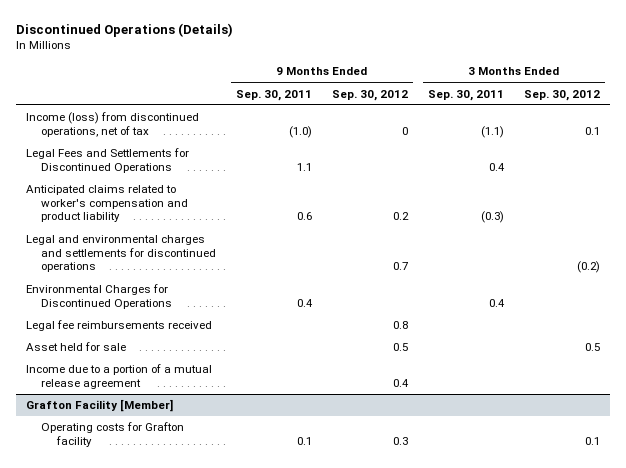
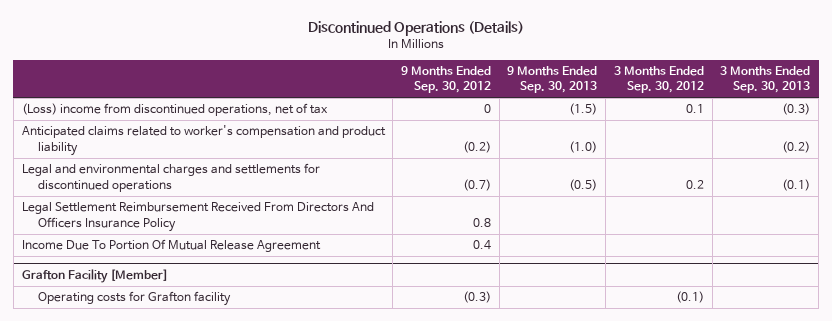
[236,89,313,101] Sep. 30, 2011 -> none
[427,89,504,101] Sep. 30, 2011 -> none
none -> [507,65,598,94] 9 Months Ended Sep. 30, 2013
none -> [720,65,811,94] 3 Months Ended Sep. 30, 2013
[26,148,190,173] Legal Fees and Settlements for Discontinued Operations -> none
[26,284,173,309] Environmental Charges for Discontinued Operations -> none
[26,320,213,332] Legal fee reimbursements received -> none
[26,342,127,352] Asset held for sale -> none
[26,112,200,137] Income (loss) from discontinued operations, net of tax -> [21,103,328,117] (Loss) income from discontinued operations, net of tax
[393,212,410,221] 0.2 -> [463,140,492,153] (0.2)
[393,262,409,271] 0.7 -> [463,178,492,191] (0.7)
[576,261,600,274] (0.2) -> [685,179,704,189] 0.2
none -> [21,202,374,232] Legal Settlement Reimbursement Received From Directors And Officers Insurance Policy
[26,364,213,389] Income due to a portion of a mutual release agreement -> [21,239,321,253] Income Due To Portion Of Mutual Release Agreement
[393,436,409,445] 0.3 -> [463,291,492,304] (0.3)
[584,436,600,445] 0.1 -> [675,291,704,304] (0.1)

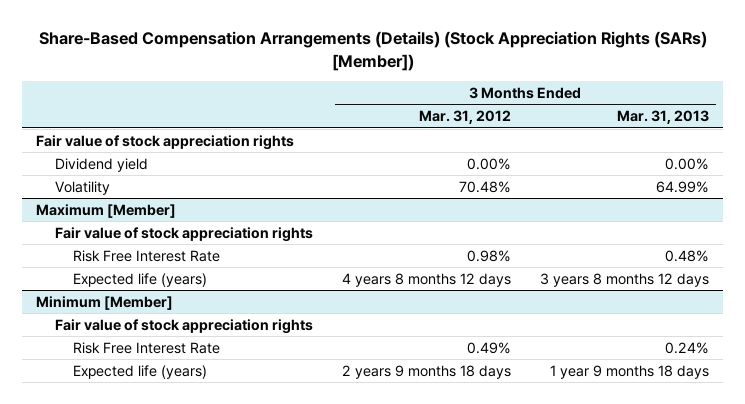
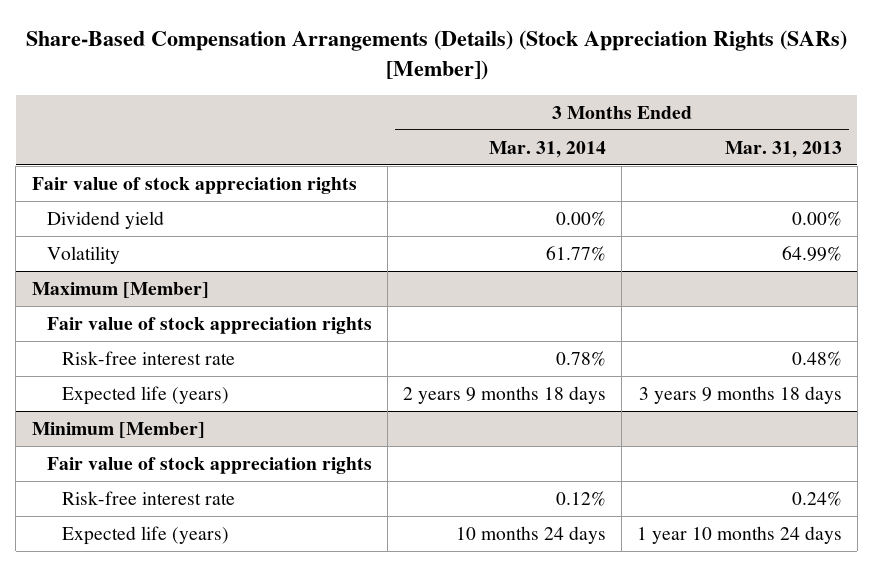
[418,110,511,125] Mar. 31, 2012 -> none
none -> [488,140,606,158] Mar. 31, 2014
[73,249,221,262] Risk Free Interest Rate -> [61,350,235,365] Risk-free interest rate
[539,272,709,287] 3 years 8 months 12 days -> [638,385,842,404] 3 years 9 months 18 days
[73,341,221,354] Risk Free Interest Rate -> [61,490,235,505] Risk-free interest rate
[549,364,709,379] 1 year 9 months 18 days -> [636,525,842,544] 1 year 10 months 24 days

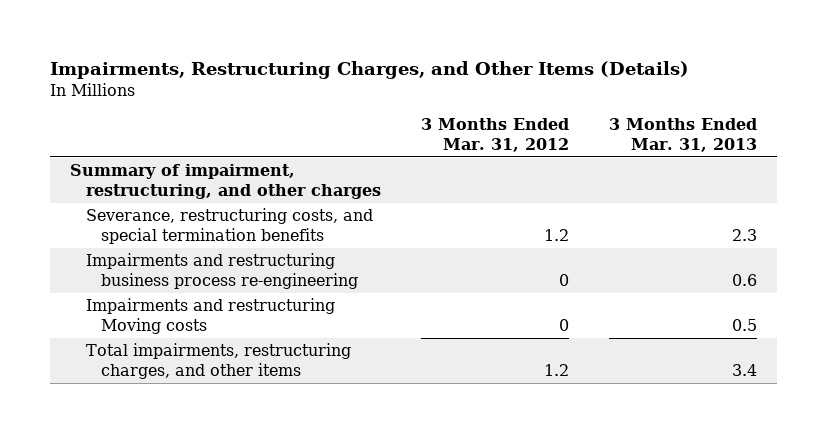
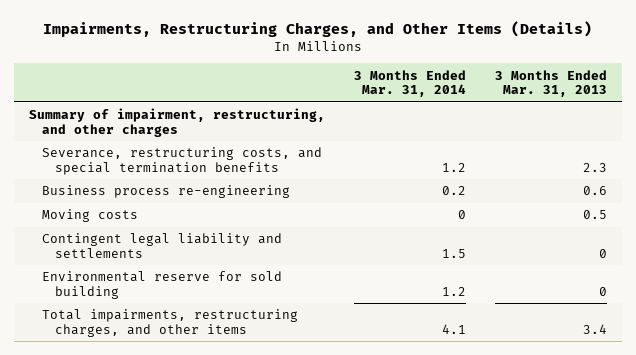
[420,118,569,152] 3 Months Ended Mar. 31, 2012 -> none
none -> [354,69,467,98] 3 Months Ended Mar. 31, 2014
[85,253,358,289] Impairments and restructuring business process re-engineering -> [41,185,290,199] Business process re-engineering
[85,298,335,334] Impairments and restructuring Moving costs -> [41,209,138,223] Moving costs
none -> [41,233,282,258] Contingent legal liability and settlements
none -> [41,271,282,299] Environmental reserve for sold building

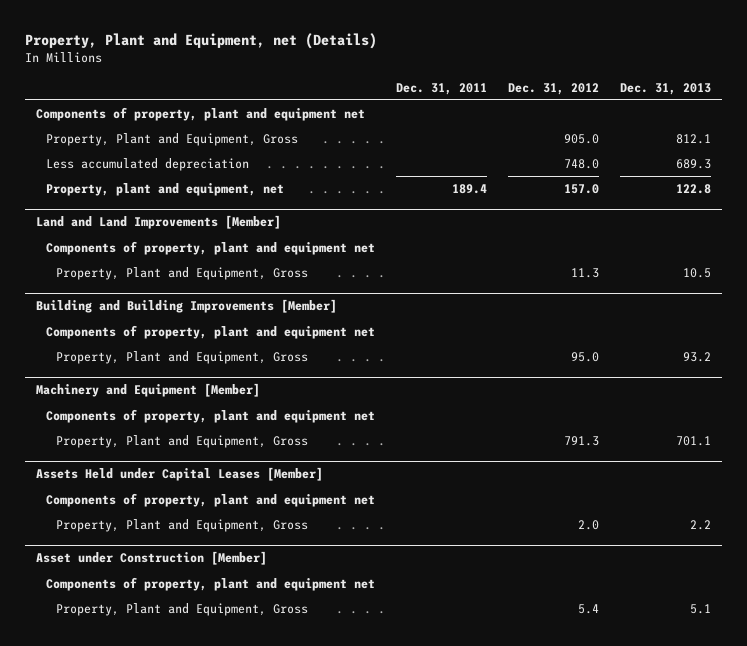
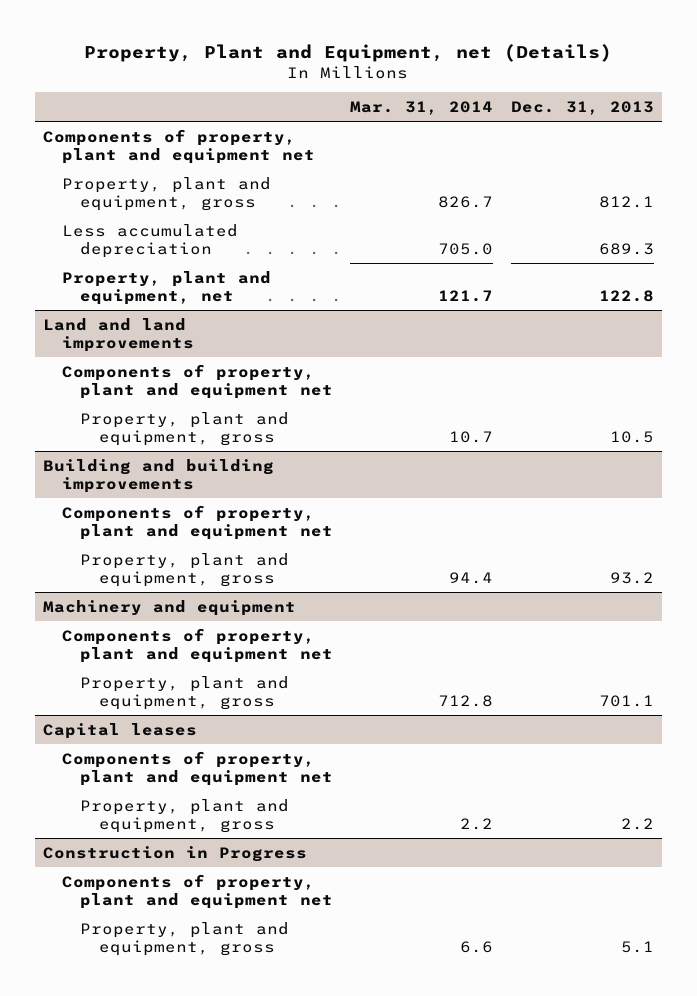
[395,82,487,95] Dec. 31, 2011 -> none
[508,82,600,95] Dec. 31, 2012 -> none
none -> [350,101,494,116] Mar. 31, 2014
[45,133,298,147] Property, Plant and Equipment, Gross -> [61,176,271,211] Property, plant and equipment, gross
[36,215,282,230] Land and Land Improvements [Member] -> [43,317,194,352] Land and land improvements
[55,267,308,281] Property, Plant and Equipment, Gross -> [80,411,290,446] Property, plant and equipment, gross
[36,299,338,314] Building and Building Improvements [Member] -> [43,458,275,493] Building and building improvements
[55,351,308,365] Property, Plant and Equipment, Gross -> [80,552,290,587] Property, plant and equipment, gross
[36,383,261,398] Machinery and Equipment [Member] -> [43,599,297,616] Machinery and equipment
[36,467,324,482] Assets Held under Capital Leases [Member] -> none
[55,435,308,449] Property, Plant and Equipment, Gross -> [80,675,290,710] Property, plant and equipment, gross
none -> [43,722,198,739] Capital leases
[36,551,268,566] Asset under Construction [Member] -> none
[55,519,308,533] Property, Plant and Equipment, Gross -> [80,798,290,833] Property, plant and equipment, gross
none -> [43,845,308,862] Construction in Progress
[55,603,308,617] Property, Plant and Equipment, Gross -> [80,921,290,956] Property, plant and equipment, gross

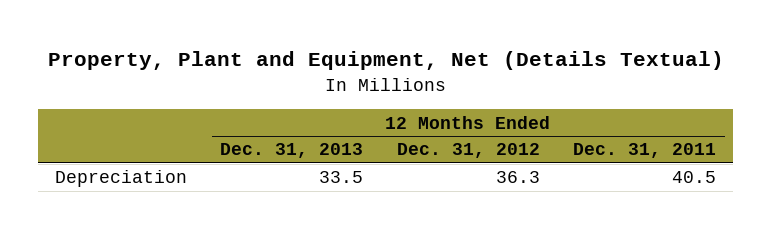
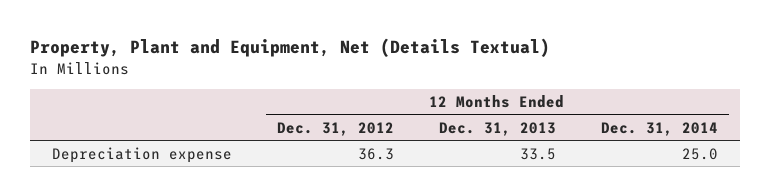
[573,143,717,159] Dec. 31, 2011 -> none
none -> [600,121,718,136] Dec. 31, 2014
[54,170,187,188] Depreciation -> [52,147,233,164] Depreciation expense

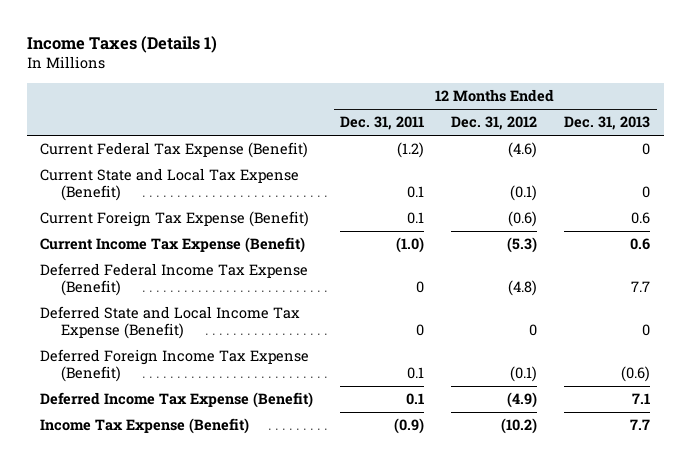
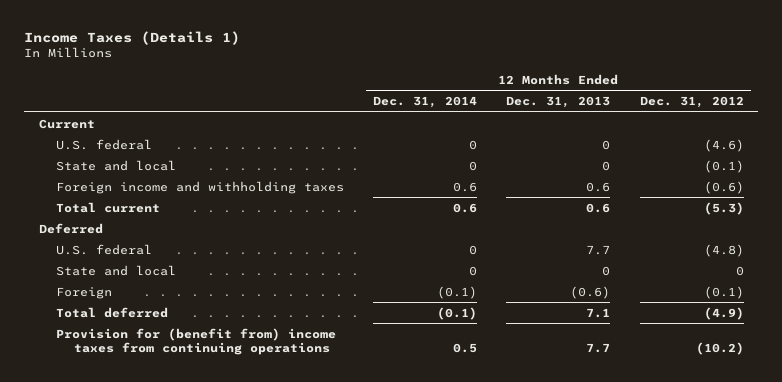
[340,116,425,131] Dec. 31, 2011 -> none
none -> [373,96,478,109] Dec. 31, 2014
none -> [38,118,95,129] Current
[40,142,309,159] Current Federal Tax Expense (Benefit) -> [56,138,153,150] U.S. federal
[40,168,300,202] Current State and Local Tax Expense (Benefit) -> [56,159,177,171] State and local
[40,211,310,228] Current Foreign Tax Expense (Benefit) -> [56,180,345,194] Foreign income and withholding taxes
[40,237,306,254] Current Income Tax Expense (Benefit) -> [56,201,161,213] Total current
none -> [38,222,103,234] Deferred
[40,263,309,297] Deferred Federal Income Tax Expense (Benefit) -> [56,243,153,255] U.S. federal
[40,306,301,340] Deferred State and Local Income Tax Expense (Benefit) -> [56,264,177,276] State and local
[40,349,310,383] Deferred Foreign Income Tax Expense (Benefit) -> [56,286,113,299] Foreign
[40,392,314,409] Deferred Income Tax Expense (Benefit) -> [56,306,169,318] Total deferred
[40,418,250,435] Income Tax Expense (Benefit) -> [56,327,337,355] Provision for (benefit from) income taxes from continuing operations

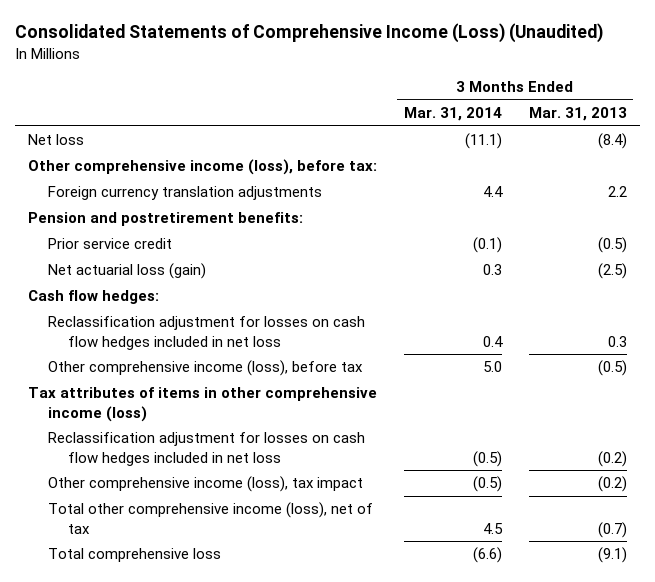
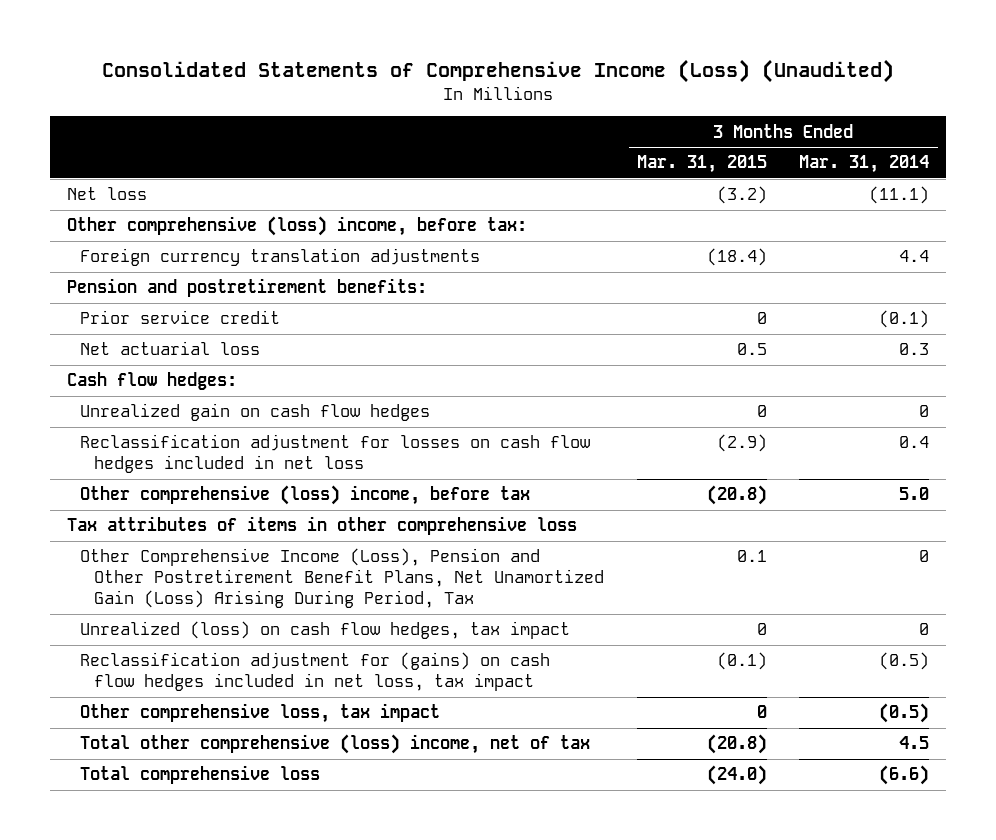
[528,106,627,121] Mar. 31, 2013 -> none
none -> [636,155,767,174] Mar. 31, 2015
[28,159,378,176] Other comprehensive income (loss), before tax: -> [66,216,527,237] Other comprehensive (loss) income, before tax:
[47,263,206,280] Net actuarial loss (gain) -> [80,341,261,356] Net actuarial loss
none -> [80,403,431,422] Unrealized gain on cash flow hedges
[47,360,363,377] Other comprehensive income (loss), before tax -> [80,485,531,506] Other comprehensive (loss) income, before tax
[28,387,378,422] Tax attributes of items in other comprehensive income (loss) -> [66,516,577,536] Tax attributes of items in other comprehensive loss
none -> [80,548,605,609] Other Comprehensive Income (Loss), Pension and Other Postretirement Benefit Plans, Net Unamortized Gain (Loss) Arising During Period, Tax
none -> [80,621,571,640] Unrealized (loss) on cash flow hedges, tax impact
[47,432,365,466] Reclassification adjustment for losses on cash flow hedges included in net loss -> [80,652,551,692] Reclassification adjustment for (gains) on cash flow hedges included in net loss, tax impact
[47,476,363,493] Other comprehensive income (loss), tax impact -> [80,703,441,724] Other comprehensive loss, tax impact
[47,502,373,534] Total other comprehensive income (loss), net of tax -> [80,734,591,755] Total other comprehensive (loss) income, net of tax

